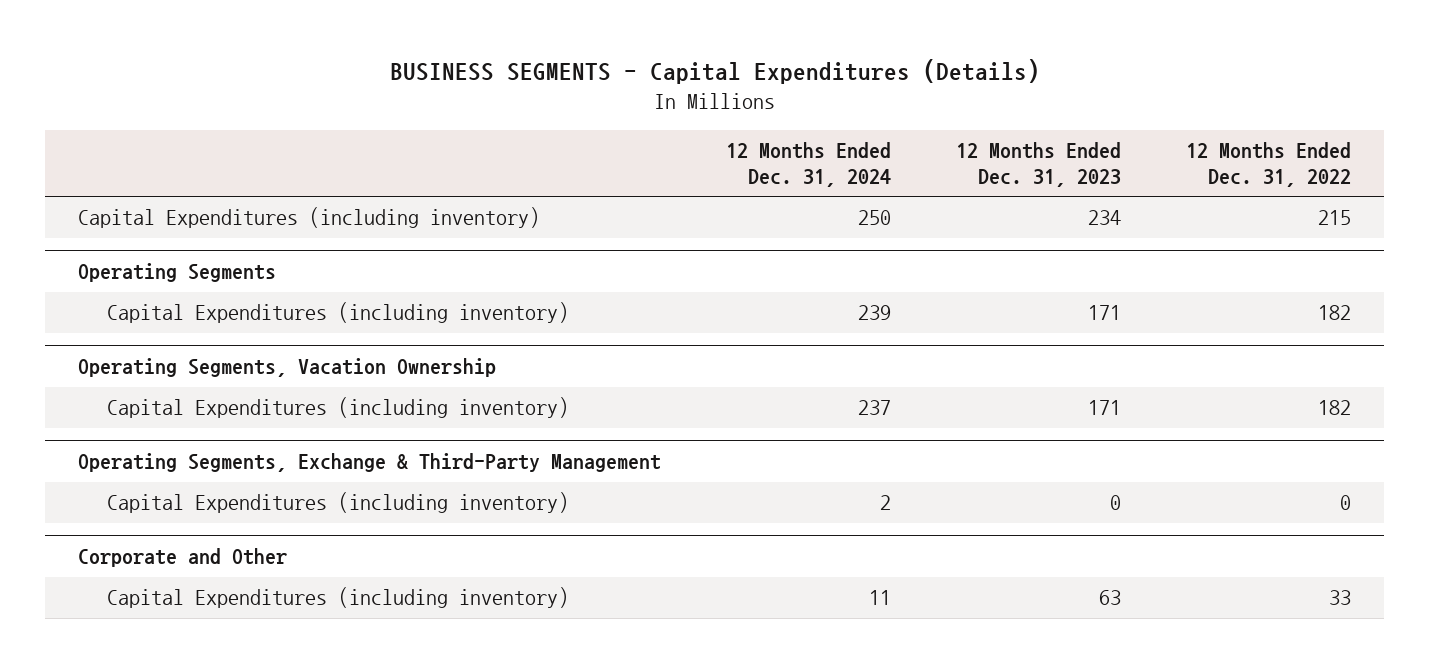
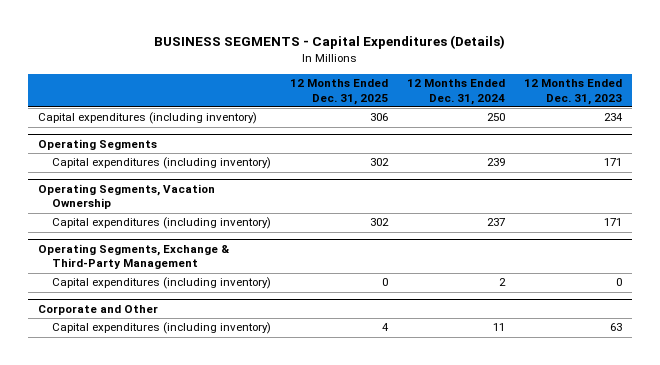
[1186,142,1352,187] 12 Months Ended Dec. 31, 2022 -> none
none -> [289,78,388,105] 12 Months Ended Dec. 31, 2025
[77,207,540,229] Capital Expenditures (including inventory) -> [37,112,257,125] Capital expenditures (including inventory)
[106,302,569,324] Capital Expenditures (including inventory) -> [51,157,271,170] Capital expenditures (including inventory)
[106,397,569,419] Capital Expenditures (including inventory) -> [51,217,271,230] Capital expenditures (including inventory)
[106,492,569,514] Capital Expenditures (including inventory) -> [51,277,271,290] Capital expenditures (including inventory)
[106,587,569,609] Capital Expenditures (including inventory) -> [51,322,271,335] Capital expenditures (including inventory)

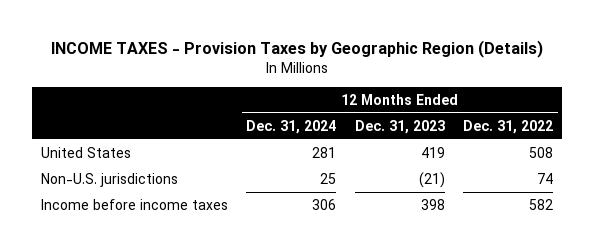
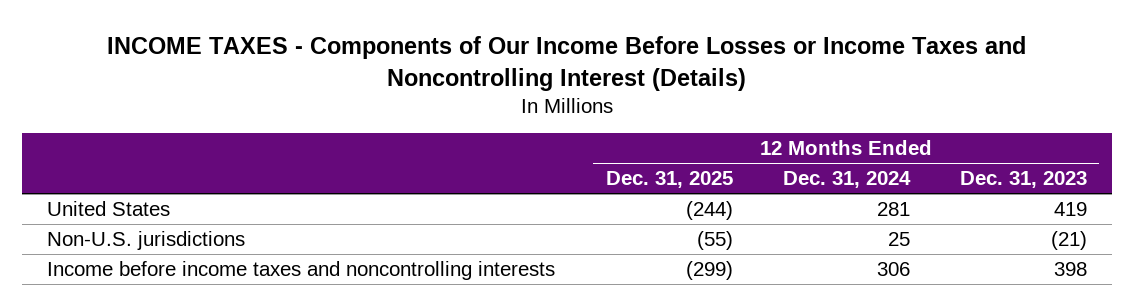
[51,39,544,58] INCOME TAXES - Provision Taxes by Geographic Region (Details) -> [107,35,1027,91] INCOME TAXES - Components of Our Income Before Losses or Income Taxes and Noncontrolling Interest (Details)
[463,119,554,134] Dec. 31, 2022 -> none
none -> [605,171,733,189] Dec. 31, 2025
[40,199,228,211] Income before income taxes -> [47,261,556,281] Income before income taxes and noncontrolling interests

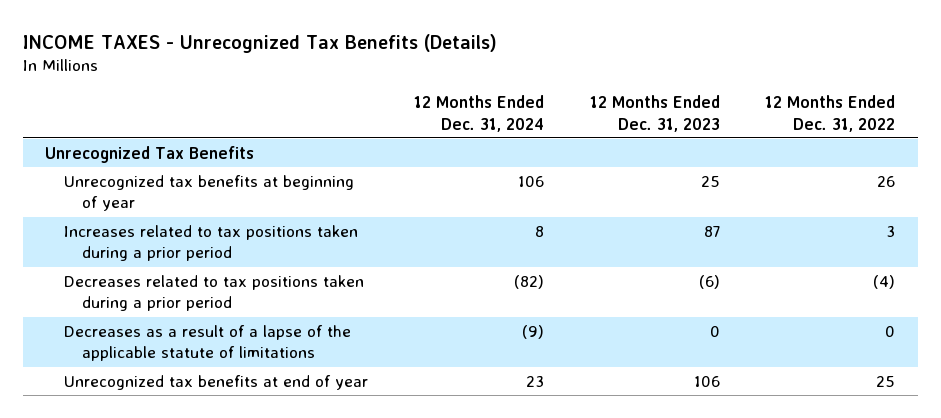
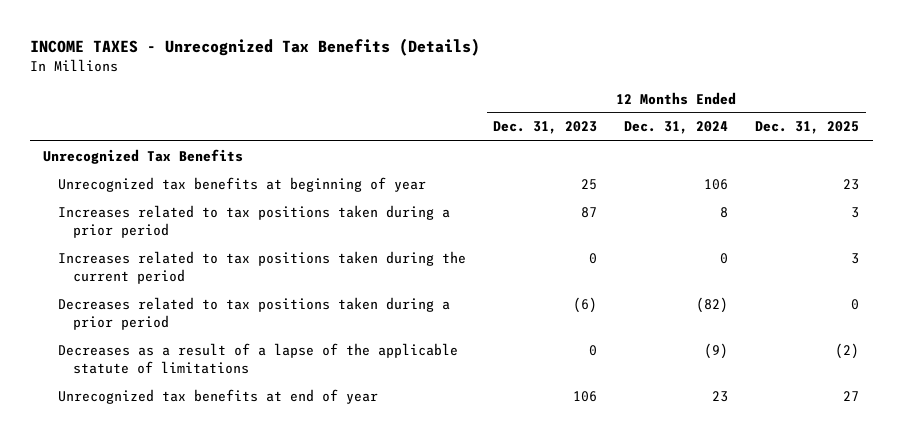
[765,94,896,132] 12 Months Ended Dec. 31, 2022 -> none
none -> [755,121,860,135] Dec. 31, 2025
none -> [58,250,467,285] Increases related to tax positions taken during the current period

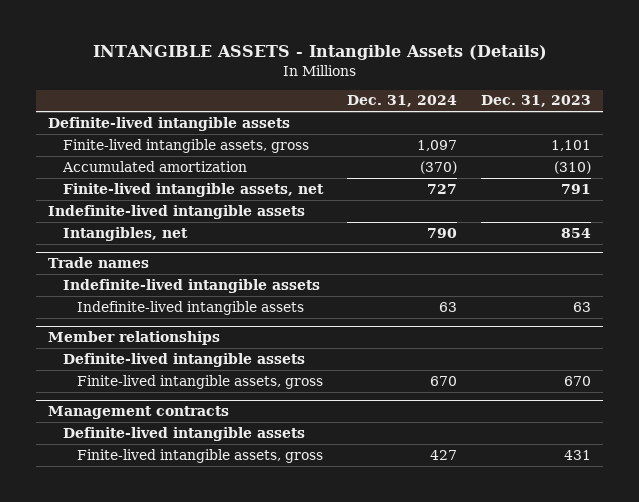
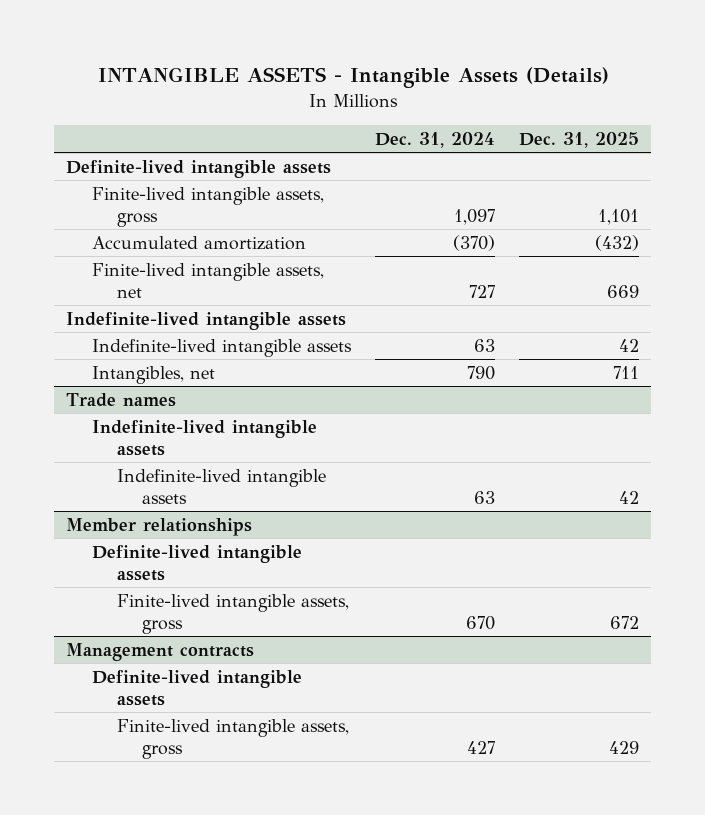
[481,95,592,108] Dec. 31, 2023 -> none
none -> [518,131,639,148] Dec. 31, 2025
none -> [91,338,352,357] Indefinite-lived intangible assets

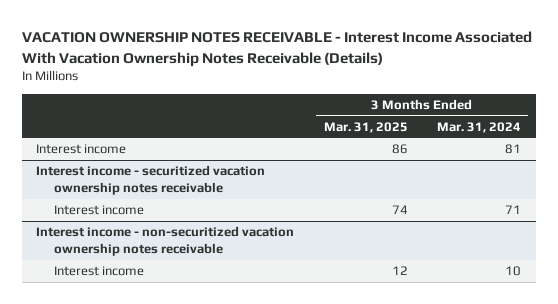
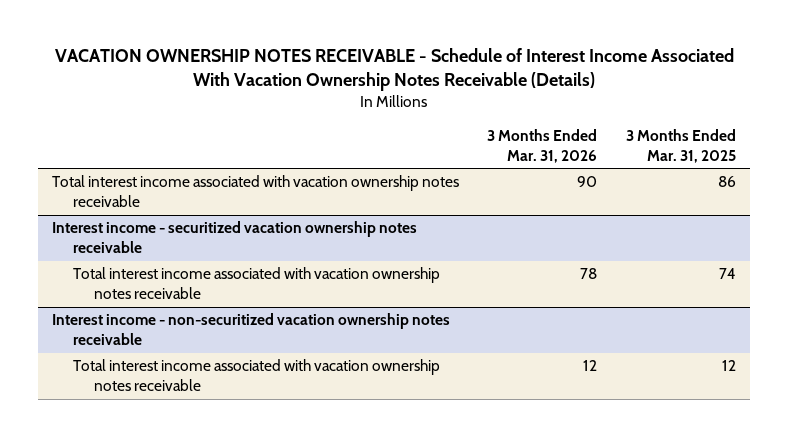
[21,31,532,67] VACATION OWNERSHIP NOTES RECEIVABLE - Interest Income Associated With Vacation Ownership Notes Receivable (Details) -> [54,47,734,92] VACATION OWNERSHIP NOTES RECEIVABLE - Schedule of Interest Income Associated With Vacation Ownership Notes Receivable (Details)
[437,121,522,133] Mar. 31, 2024 -> none
none -> [487,128,598,163] 3 Months Ended Mar. 31, 2026
[36,144,127,155] Interest income -> [51,175,459,208] Total interest income associated with vacation ownership notes receivable
[53,205,144,216] Interest income -> [73,267,441,300] Total interest income associated with vacation ownership notes receivable
[53,266,144,277] Interest income -> [73,359,441,392] Total interest income associated with vacation ownership notes receivable

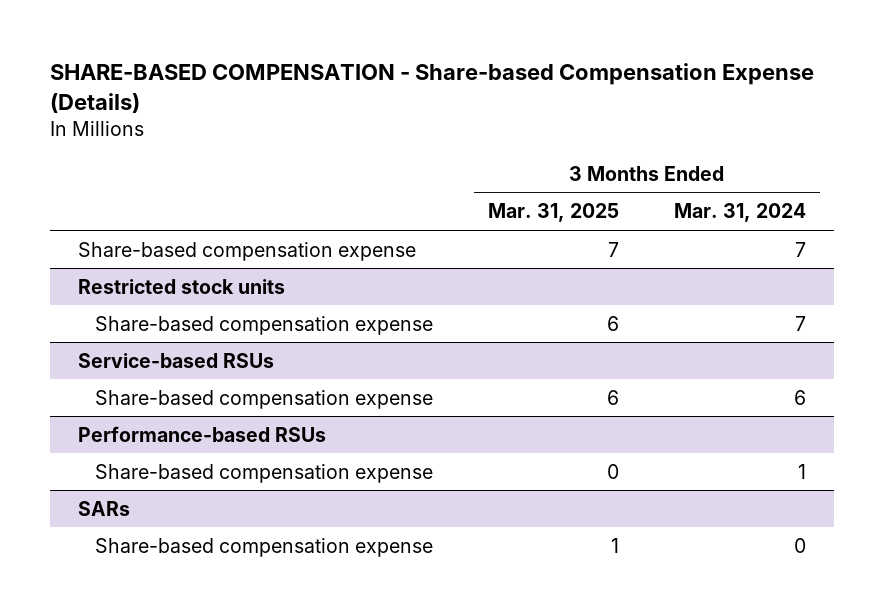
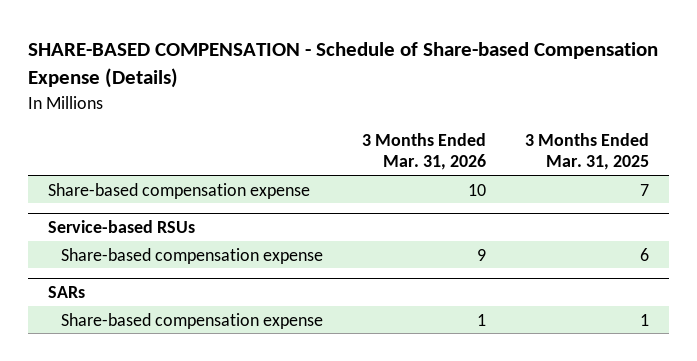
[49,62,814,113] SHARE-BASED COMPENSATION - Share-based Compensation Expense (Details) -> [28,42,659,89] SHARE-BASED COMPENSATION - Schedule of Share-based Compensation Expense (Details)
[674,203,807,223] Mar. 31, 2024 -> none
none -> [362,133,487,171] 3 Months Ended Mar. 31, 2026
[77,278,285,294] Restricted stock units -> none
[94,315,433,335] Share-based compensation expense -> none
[77,425,326,442] Performance-based RSUs -> none
[94,463,433,483] Share-based compensation expense -> none

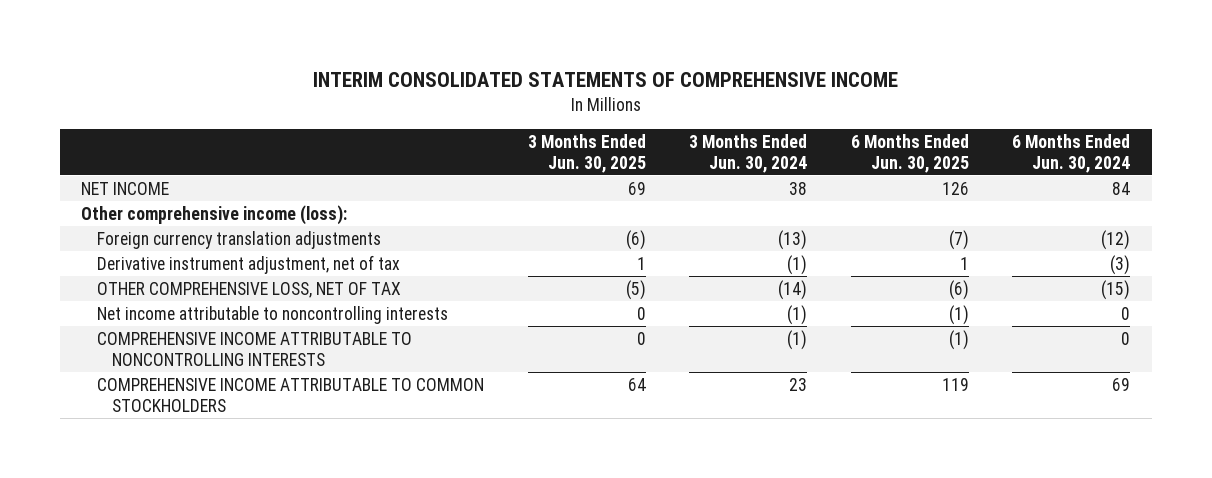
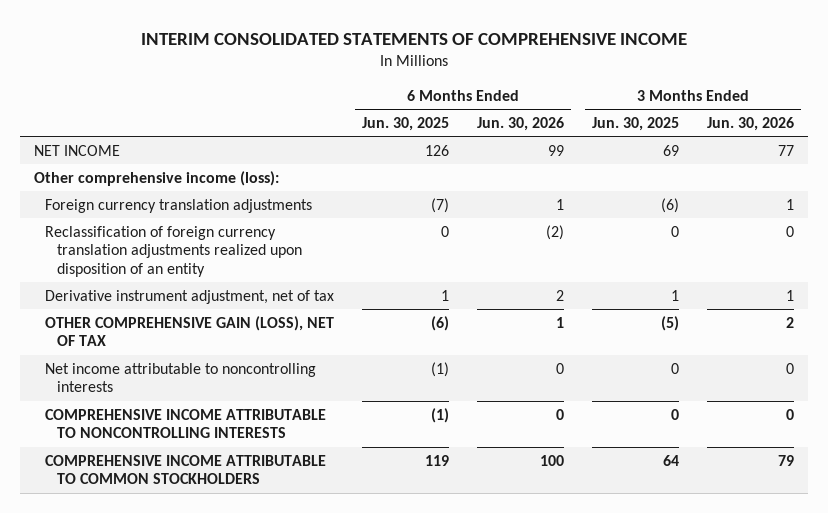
[689,133,808,173] 3 Months Ended Jun. 30, 2024 -> none
[1012,133,1131,173] 6 Months Ended Jun. 30, 2024 -> none
none -> [477,116,565,131] Jun. 30, 2026
none -> [707,116,795,131] Jun. 30, 2026
none -> [45,225,302,277] Reclassification of foreign currency translation adjustments realized upon disposition of an entity
[96,281,401,298] OTHER COMPREHENSIVE LOSS, NET OF TAX -> [45,315,335,347] OTHER COMPREHENSIVE GAIN (LOSS), NET OF TAX

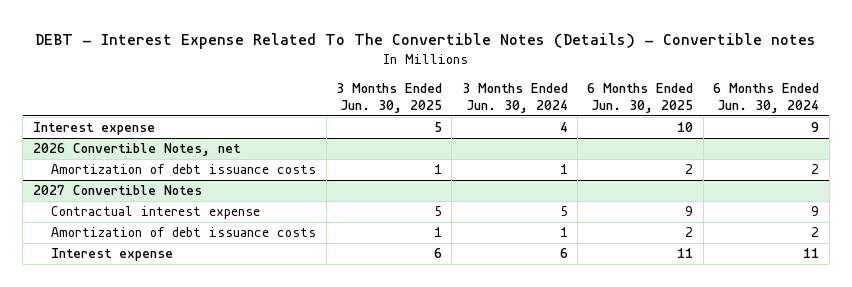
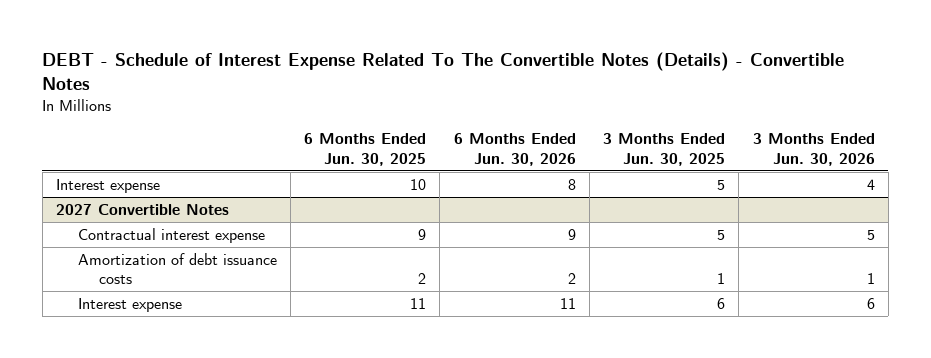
[34,32,816,49] DEBT - Interest Expense Related To The Convertible Notes (Details) - Convertible notes -> [42,52,845,91] DEBT - Schedule of Interest Expense Related To The Convertible Notes (Details) - Convertible Notes
[461,82,568,114] 3 Months Ended Jun. 30, 2024 -> none
[713,82,820,114] 6 Months Ended Jun. 30, 2024 -> none
none -> [453,133,576,166] 6 Months Ended Jun. 30, 2026
none -> [752,133,875,166] 3 Months Ended Jun. 30, 2026
[32,143,241,157] 2026 Convertible Notes, net -> none
[51,164,317,175] Amortization of debt issuance costs -> none

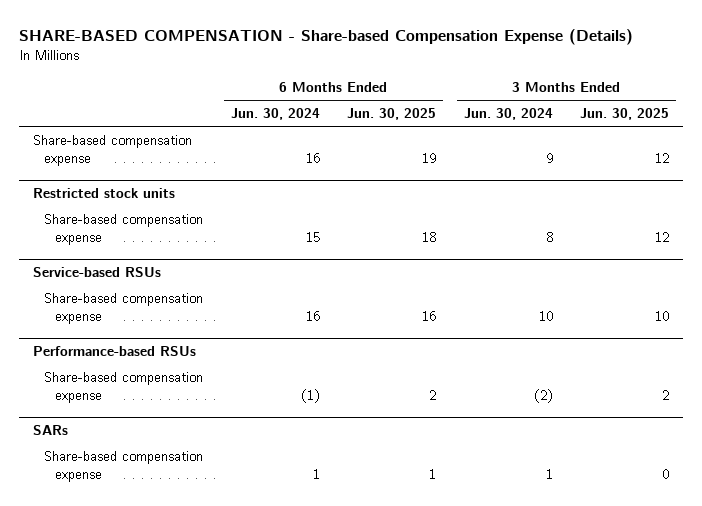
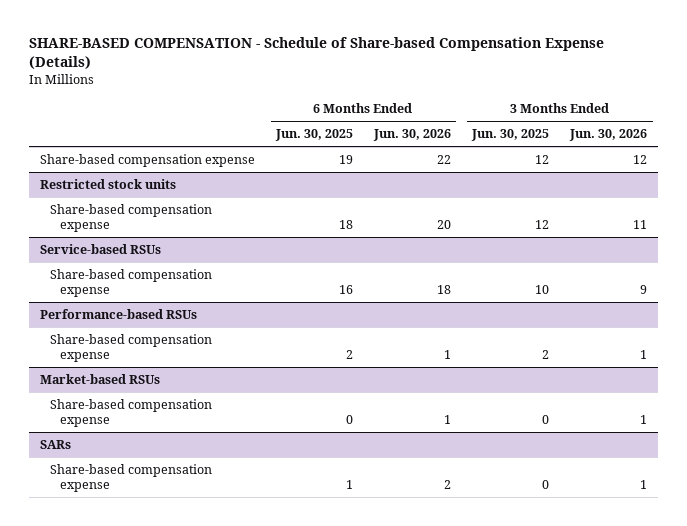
[19,29,634,46] SHARE-BASED COMPENSATION - Share-based Compensation Expense (Details) -> [29,37,605,70] SHARE-BASED COMPENSATION - Schedule of Share-based Compensation Expense (Details)
[230,108,320,121] Jun. 30, 2024 -> none
[463,108,553,121] Jun. 30, 2024 -> none
none -> [373,129,452,142] Jun. 30, 2026
none -> [569,129,648,142] Jun. 30, 2026
none -> [39,373,160,384] Market-based RSUs
none -> [49,398,212,428] Share-based compensation expense

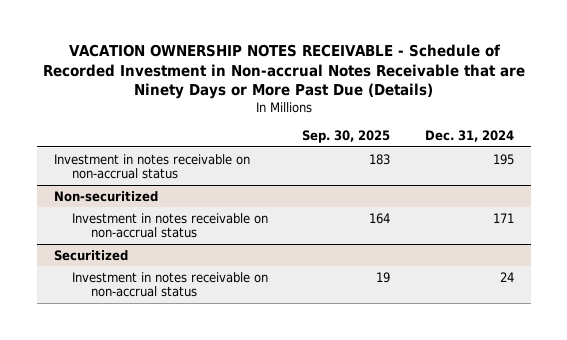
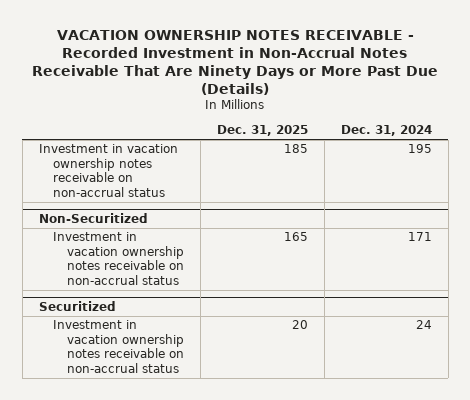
[42,44,525,99] VACATION OWNERSHIP NOTES RECEIVABLE - Schedule of Recorded Investment in Non-accrual Notes Receivable that are Ninety Days or More Past Due (Details) -> [32,30,439,95] VACATION OWNERSHIP NOTES RECEIVABLE - Recorded Investment in Non-Accrual Notes Receivable That Are Ninety Days or More Past Due (Details)
[302,130,391,144] Sep. 30, 2025 -> none
none -> [216,125,308,137] Dec. 31, 2025
[53,153,250,180] Investment in notes receivable on non-accrual status -> [38,144,178,197] Investment in vacation ownership notes receivable on non-accrual status
[53,190,158,202] Non-securitized -> [38,212,148,223] Non-Securitized
[72,212,269,239] Investment in notes receivable on non-accrual status -> [52,232,184,285] Investment in vacation ownership notes receivable on non-accrual status
[72,271,269,298] Investment in notes receivable on non-accrual status -> [52,320,184,373] Investment in vacation ownership notes receivable on non-accrual status

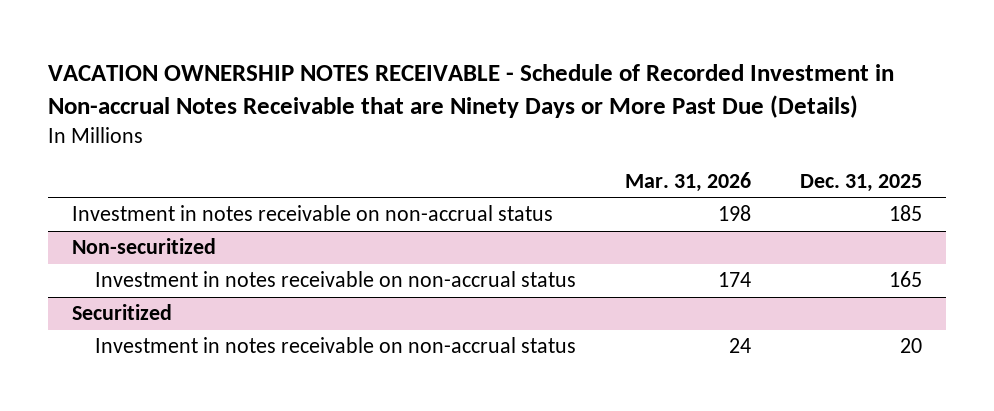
[32,30,439,95] VACATION OWNERSHIP NOTES RECEIVABLE - Recorded Investment in Non-Accrual Notes Receivable That Are Ninety Days or More Past Due (Details) -> [47,63,894,119] VACATION OWNERSHIP NOTES RECEIVABLE - Schedule of Recorded Investment in Non-accrual Notes Receivable that are Ninety Days or More Past Due (Details)
[340,125,432,137] Dec. 31, 2024 -> none
none -> [624,171,751,192] Mar. 31, 2026
[38,144,178,197] Investment in vacation ownership notes receivable on non-accrual status -> [71,205,553,222] Investment in notes receivable on non-accrual status
[38,212,148,223] Non-Securitized -> [71,238,216,255] Non-securitized
[52,232,184,285] Investment in vacation ownership notes receivable on non-accrual status -> [95,271,577,288] Investment in notes receivable on non-accrual status
[52,320,184,373] Investment in vacation ownership notes receivable on non-accrual status -> [95,337,577,354] Investment in notes receivable on non-accrual status

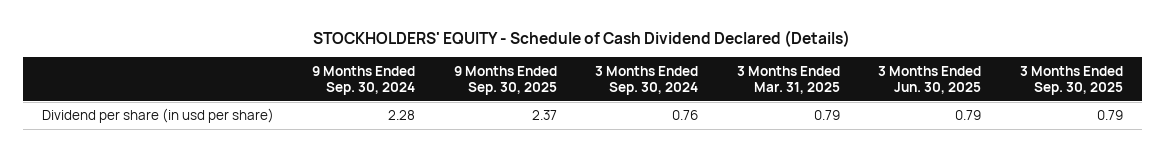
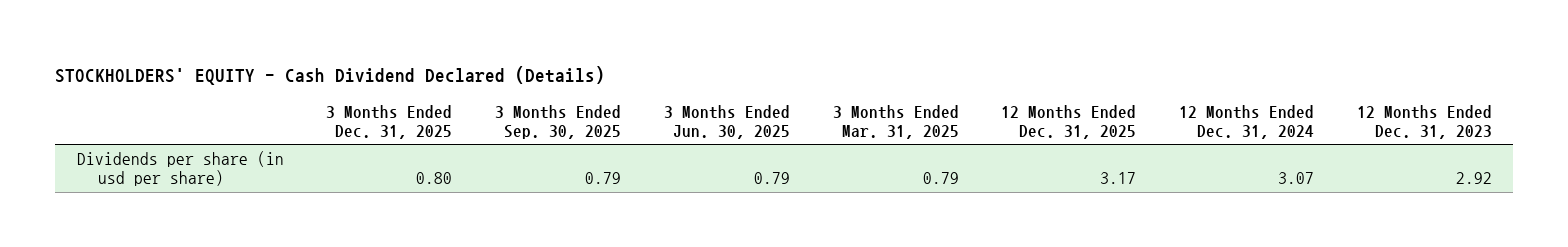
[313,29,851,47] STOCKHOLDERS' EQUITY - Schedule of Cash Dividend Declared (Details) -> [55,65,606,85] STOCKHOLDERS' EQUITY - Cash Dividend Declared (Details)
[312,65,416,96] 9 Months Ended Sep. 30, 2024 -> none
[453,65,557,96] 9 Months Ended Sep. 30, 2025 -> none
[595,65,699,96] 3 Months Ended Sep. 30, 2024 -> none
none -> [326,104,453,139] 3 Months Ended Dec. 31, 2025
none -> [1001,104,1137,139] 12 Months Ended Dec. 31, 2025
none -> [1178,104,1314,139] 12 Months Ended Dec. 31, 2024
none -> [1356,104,1492,139] 12 Months Ended Dec. 31, 2023
[41,108,274,124] Dividend per share (in usd per share) -> [76,151,284,187] Dividends per share (in usd per share)

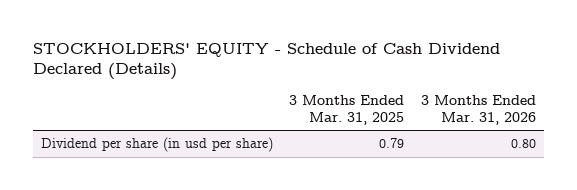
[55,65,606,85] STOCKHOLDERS' EQUITY - Cash Dividend Declared (Details) -> [32,42,500,81] STOCKHOLDERS' EQUITY - Schedule of Cash Dividend Declared (Details)
[326,104,453,139] 3 Months Ended Dec. 31, 2025 -> none
[495,104,622,139] 3 Months Ended Sep. 30, 2025 -> none
[663,104,790,139] 3 Months Ended Jun. 30, 2025 -> none
[1001,104,1137,139] 12 Months Ended Dec. 31, 2025 -> none
[1178,104,1314,139] 12 Months Ended Dec. 31, 2024 -> none
[1356,104,1492,139] 12 Months Ended Dec. 31, 2023 -> none
none -> [420,95,536,126] 3 Months Ended Mar. 31, 2026
[76,151,284,187] Dividends per share (in usd per share) -> [40,137,273,153] Dividend per share (in usd per share)

